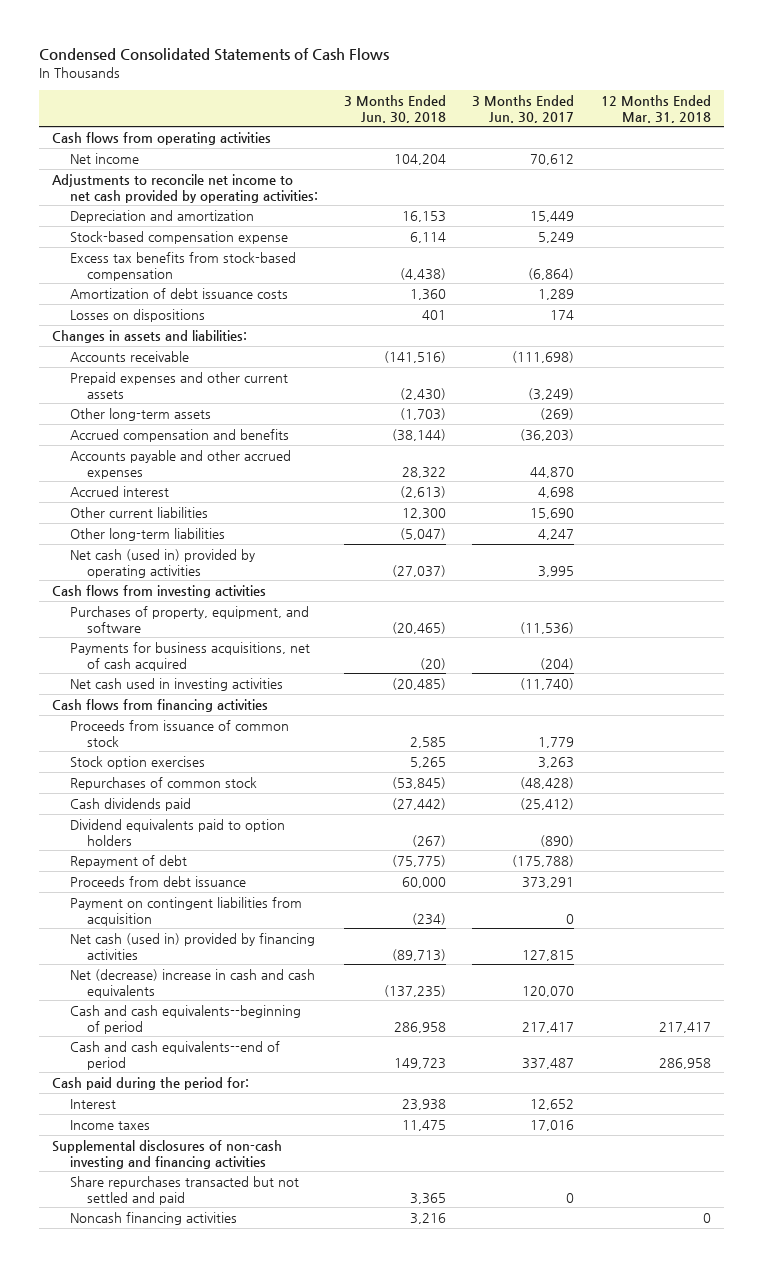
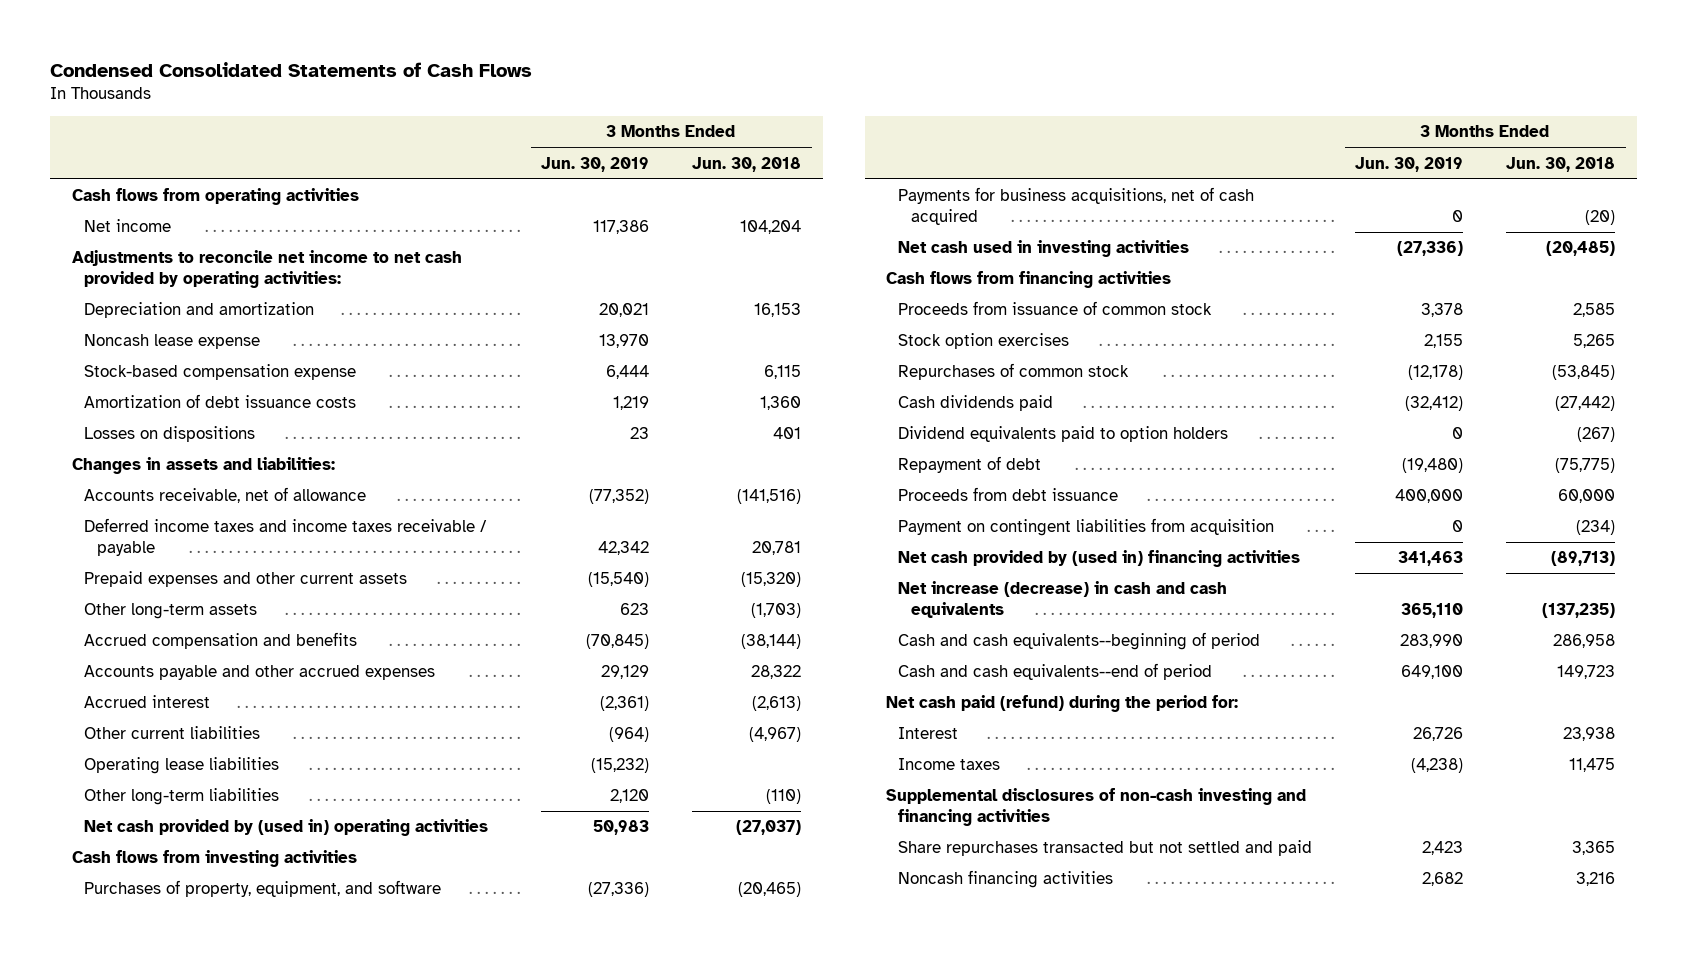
[472,95,575,123] 3 Months Ended Jun. 30, 2017 -> none
[600,95,711,123] 12 Months Ended Mar. 31, 2018 -> none
none -> [541,156,650,172] Jun. 30, 2019
[69,252,296,281] Excess tax benefits from stock-based compensation -> none
none -> [84,334,261,350] Noncash lease expense
[410,232,447,244] 6,114 -> [764,365,802,380] 6,115
[69,351,189,363] Accounts receivable -> [84,487,367,504] Accounts receivable, net of allowance
none -> [84,518,488,556] Deferred income taxes and income taxes receivable / payable
[400,387,447,400] (2,430) -> [741,572,802,588] (15,320)
[402,508,447,520] 12,300 -> [749,727,802,743] (4,967)
none -> [84,757,280,775] Operating lease liabilities
[400,528,447,541] (5,047) -> [766,789,802,805] (110)
[69,549,255,578] Net cash (used in) provided by operating activities -> [84,819,489,837] Net cash provided by (used in) operating activities
[69,933,315,960] Net cash (used in) provided by financing activities -> [898,550,1301,568] Net cash provided by (used in) financing activities
[69,969,315,998] Net (decrease) increase in cash and cash equivalents -> [898,581,1228,618] Net increase (decrease) in cash and cash equivalents
[52,1077,250,1091] Cash paid during the period for: -> [886,695,1239,713] Net cash paid (refund) during the period for:

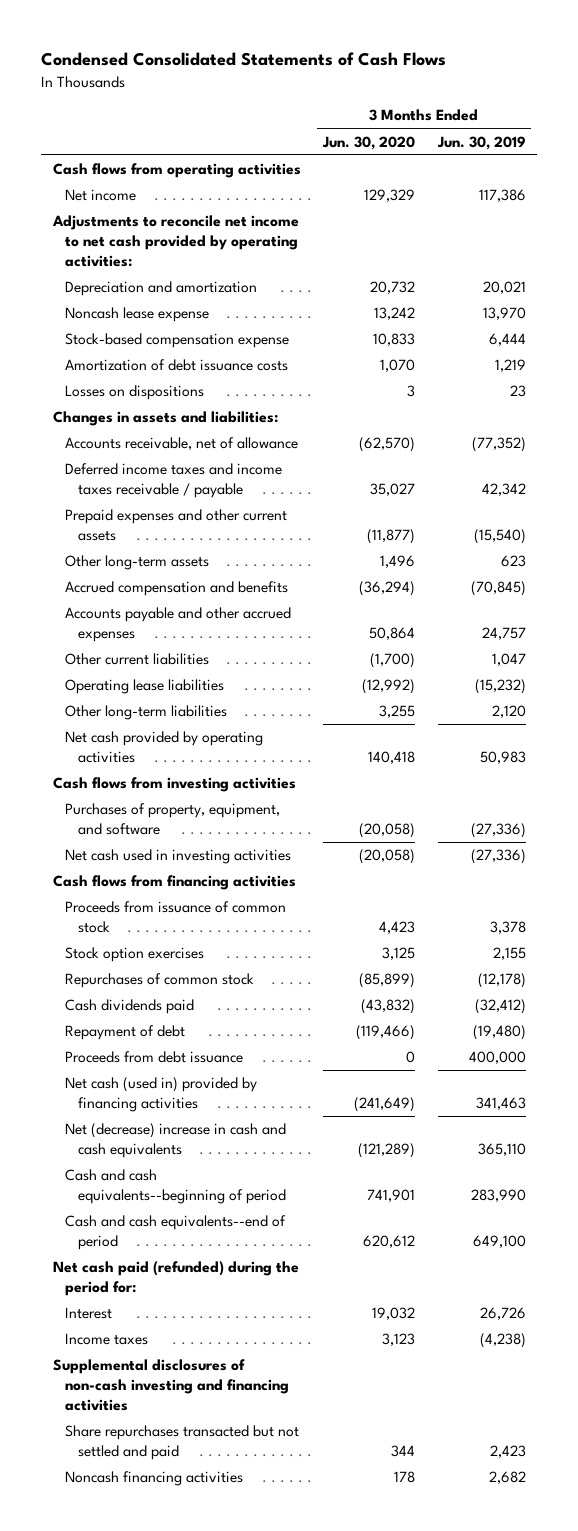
[692,156,802,172] Jun. 30, 2018 -> none
none -> [322,135,416,150] Jun. 30, 2020
[84,695,211,709] Accrued interest -> none
[601,665,650,680] 29,129 -> [481,627,526,641] 24,757
[609,727,650,743] (964) -> [491,653,526,667] 1,047
[84,819,489,837] Net cash provided by (used in) operating activities -> [65,731,264,764] Net cash provided by operating activities
[898,187,1255,225] Payments for business acquisitions, net of cash acquired -> none
[898,426,1229,443] Dividend equivalents paid to option holders -> none
[898,518,1275,537] Payment on contingent liabilities from acquisition -> none
[898,550,1301,568] Net cash provided by (used in) financing activities -> [65,1077,258,1113] Net cash (used in) provided by financing activities
[898,581,1228,618] Net increase (decrease) in cash and cash equivalents -> [65,1123,287,1159] Net (decrease) increase in cash and cash equivalents
[886,695,1239,713] Net cash paid (refund) during the period for: -> [52,1261,299,1297] Net cash paid (refunded) during the period for:

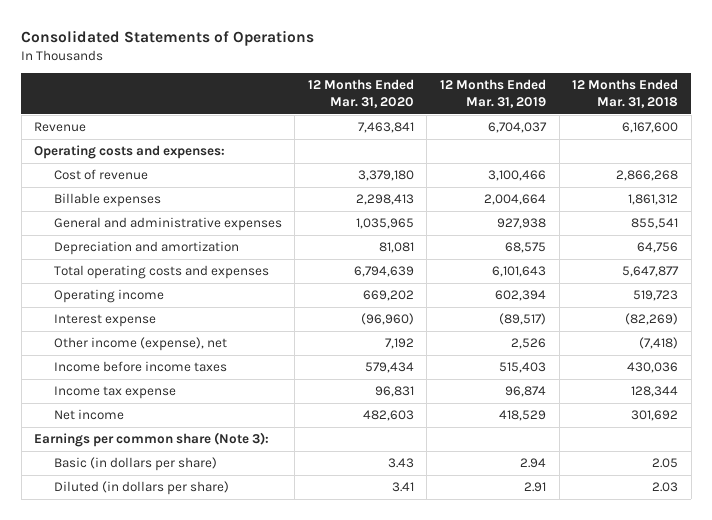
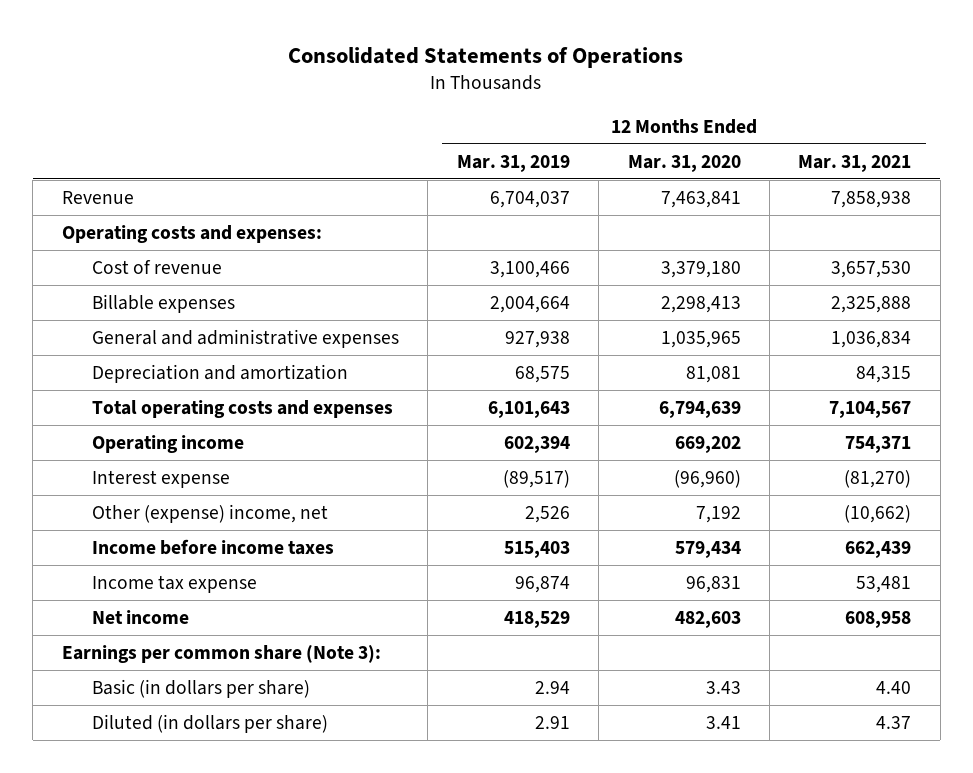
[572,79,679,109] 12 Months Ended Mar. 31, 2018 -> none
none -> [798,154,912,172] Mar. 31, 2021
[53,337,227,352] Other income (expense), net -> [92,503,329,523] Other (expense) income, net

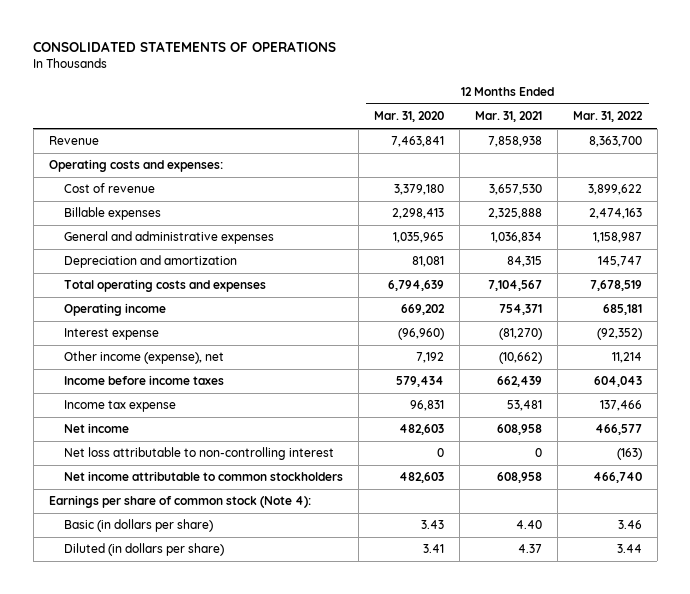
[288,47,684,69] Consolidated Statements of Operations -> [33,40,337,52] CONSOLIDATED STATEMENTS OF OPERATIONS
[456,154,570,172] Mar. 31, 2019 -> none
none -> [572,111,643,123] Mar. 31, 2022
[92,503,329,523] Other (expense) income, net -> [63,351,224,365] Other income (expense), net
none -> [63,447,334,461] Net loss attributable to non-controlling interest
none -> [63,471,343,482] Net income attributable to common stockholders
[61,644,381,663] Earnings per common share (Note 3): -> [48,495,311,509] Earnings per share of common stock (Note 4):

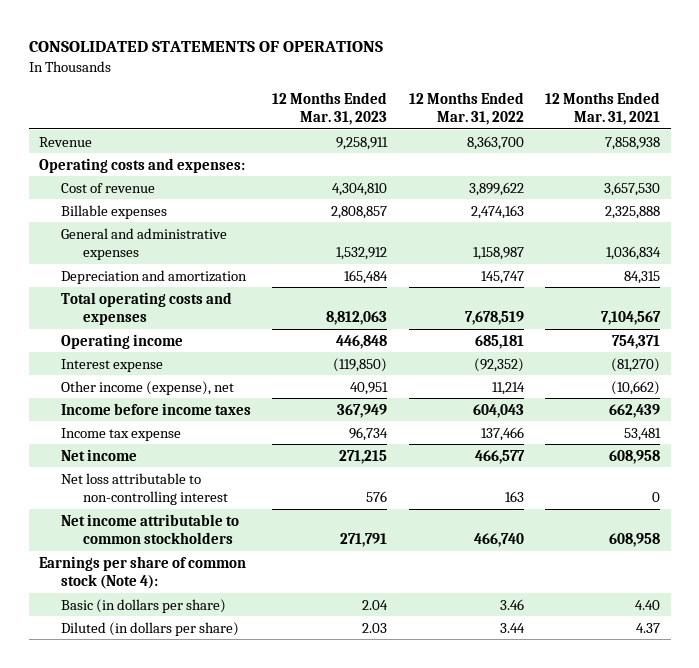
[373,111,444,123] Mar. 31, 2020 -> none
none -> [272,91,388,125] 12 Months Ended Mar. 31, 2023
[616,448,642,461] (163) -> [504,490,524,502] 163

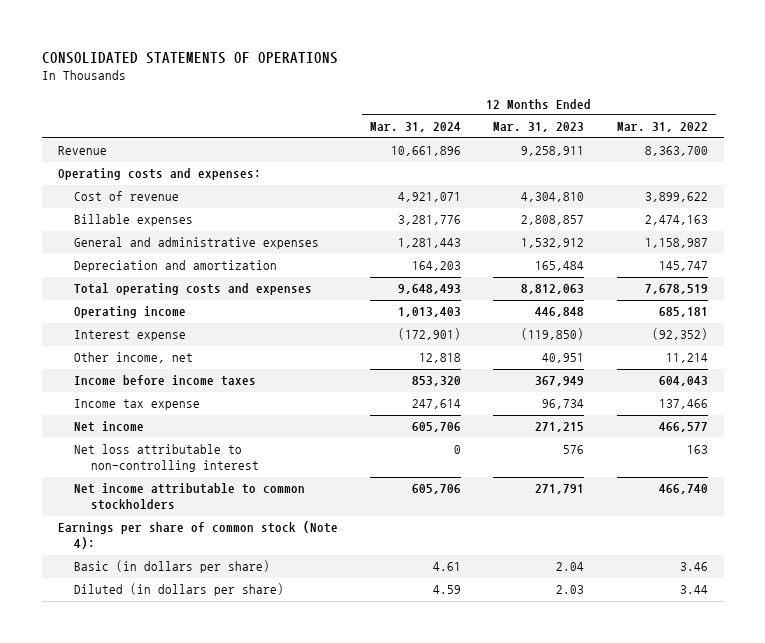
[544,91,660,125] 12 Months Ended Mar. 31, 2021 -> none
none -> [370,122,462,133] Mar. 31, 2024
[60,380,234,395] Other income (expense), net -> [74,352,194,364] Other income, net

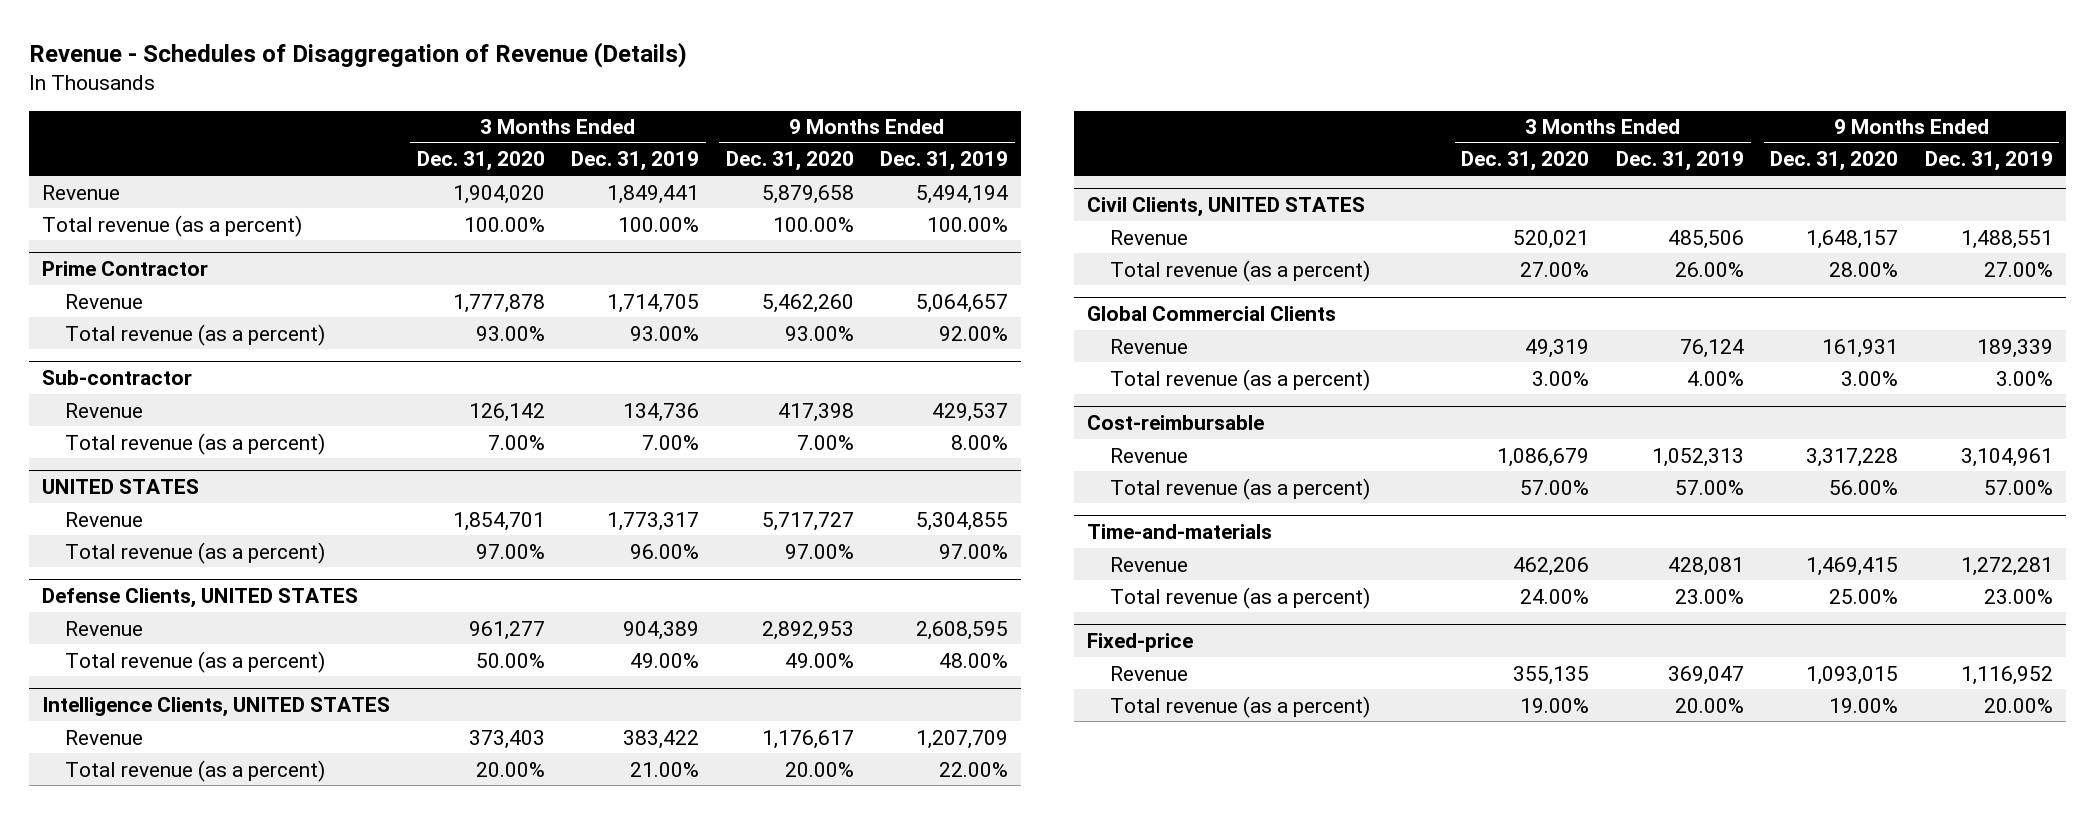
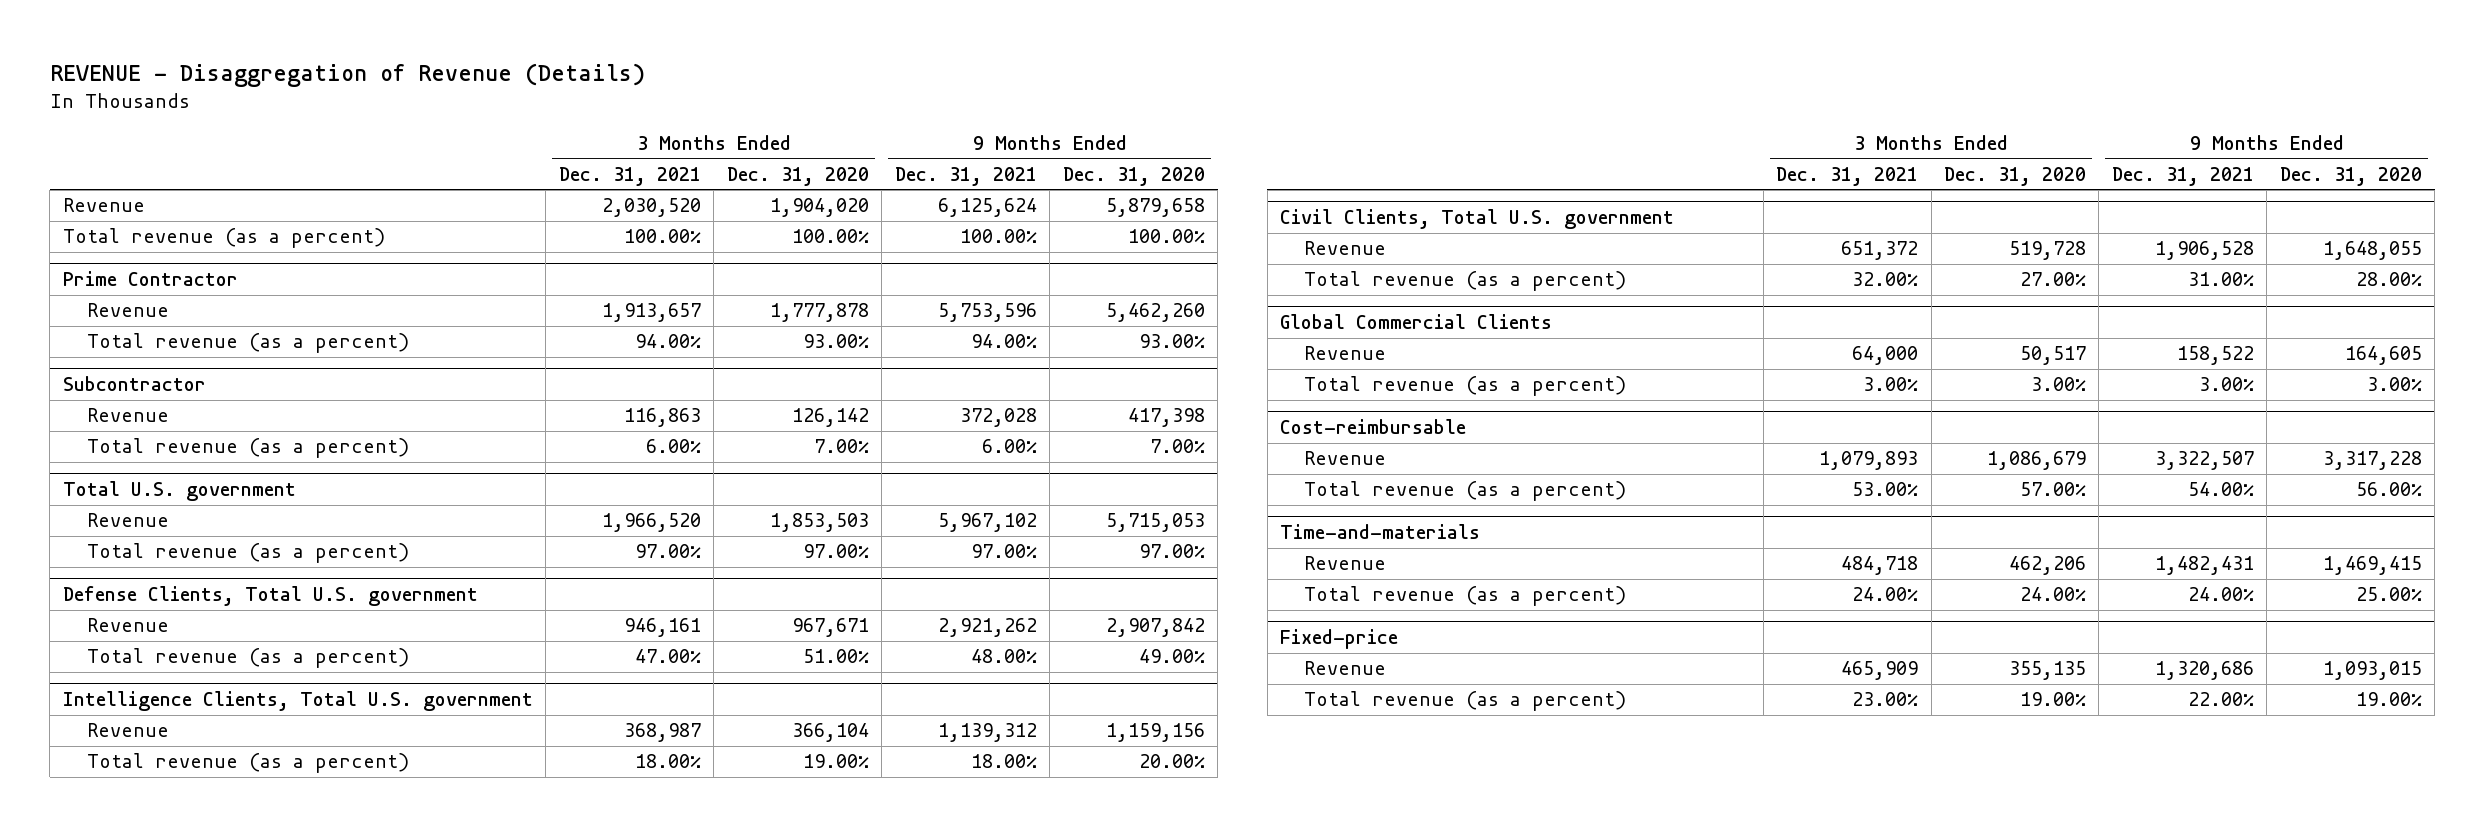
[29,41,688,68] Revenue - Schedules of Disaggregation of Revenue (Details) -> [49,62,645,87] REVENUE - Disaggregation of Revenue (Details)
[571,151,700,172] Dec. 31, 2019 -> none
[880,151,1009,172] Dec. 31, 2019 -> none
none -> [558,166,701,186] Dec. 31, 2021
none -> [894,166,1037,186] Dec. 31, 2021
[42,370,193,386] Sub-contractor -> [62,375,206,391] Subcontractor
[42,479,200,495] UNITED STATES -> [62,480,296,501] Total U.S. government
[452,511,545,531] 1,854,701 -> [769,513,869,533] 1,853,503
[761,511,854,531] 5,717,727 -> [1105,513,1205,533] 5,715,053
[42,588,359,609] Defense Clients, UNITED STATES -> none
[42,697,391,718] Intelligence Clients, UNITED STATES -> none
[1086,197,1365,218] Civil Clients, UNITED STATES -> none
none -> [62,585,478,606] Defense Clients, Total U.S. government
[468,620,545,640] 961,277 -> [791,618,869,638] 967,671
[761,620,854,640] 2,892,953 -> [1105,618,1205,638] 2,907,842
[475,652,545,668] 50.00% -> [802,649,869,664] 51.00%
none -> [62,690,533,711] Intelligence Clients, Total U.S. government
[468,729,545,749] 373,403 -> [791,723,869,743] 366,104
[761,729,854,749] 1,176,617 -> [1105,723,1205,743] 1,159,156
[475,761,545,777] 20.00% -> [802,754,869,769] 19.00%
none -> [1280,208,1675,229] Civil Clients, Total U.S. government
[1513,229,1590,249] 520,021 -> [2009,241,2087,261] 519,728
[1806,229,1899,249] 1,648,157 -> [2322,241,2422,261] 1,648,055
[1525,338,1590,358] 49,319 -> [2020,346,2087,366] 50,517
[1822,338,1899,358] 161,931 -> [2344,346,2422,366] 164,605

